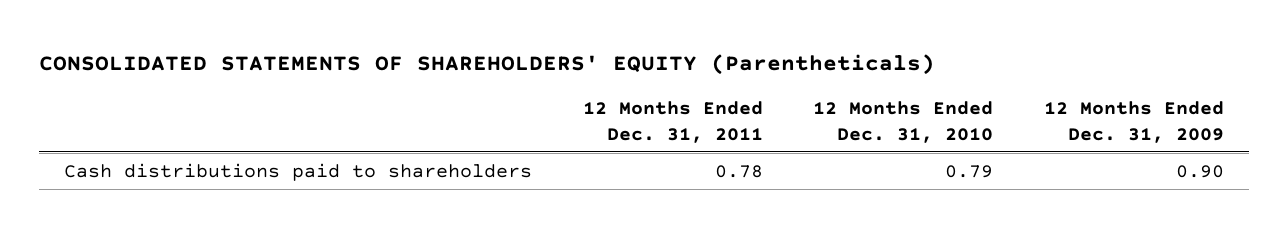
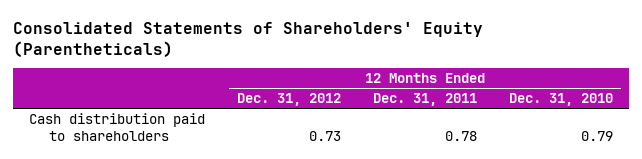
[38,54,935,76] CONSOLIDATED STATEMENTS OF SHAREHOLDERS' EQUITY (Parentheticals) -> [12,21,483,57] Consolidated Statements of Shareholders' Equity (Parentheticals)
[1043,101,1224,143] 12 Months Ended Dec. 31, 2009 -> none
none -> [236,93,341,107] Dec. 31, 2012
[64,162,533,181] Cash distributions paid to shareholders -> [28,112,205,141] Cash distribution paid to shareholders

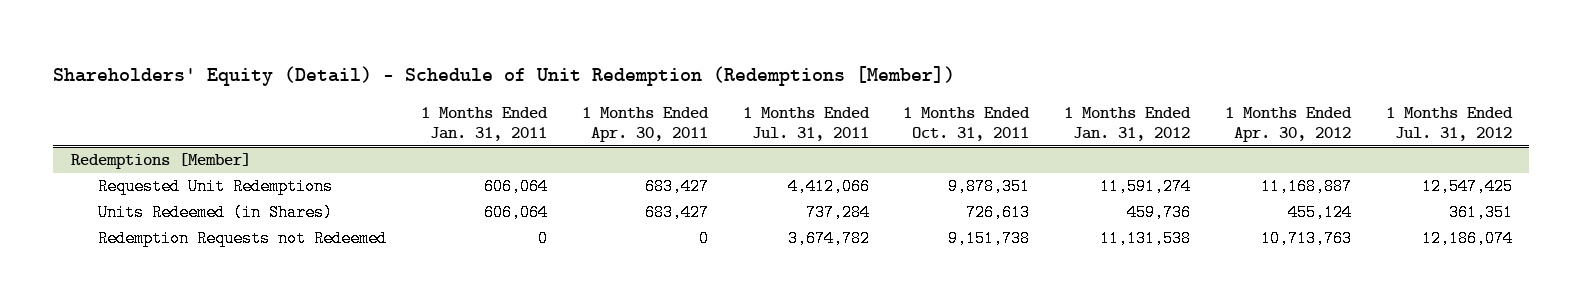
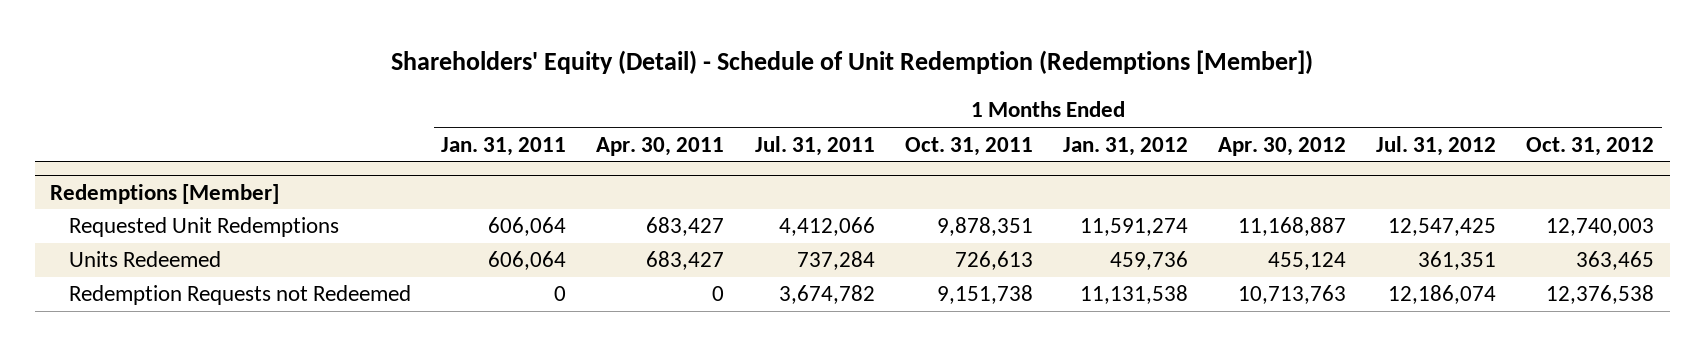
none -> [1526,136,1655,156] Oct. 31, 2012
[98,204,334,222] Units Redeemed (in Shares) -> [68,251,221,268] Units Redeemed

